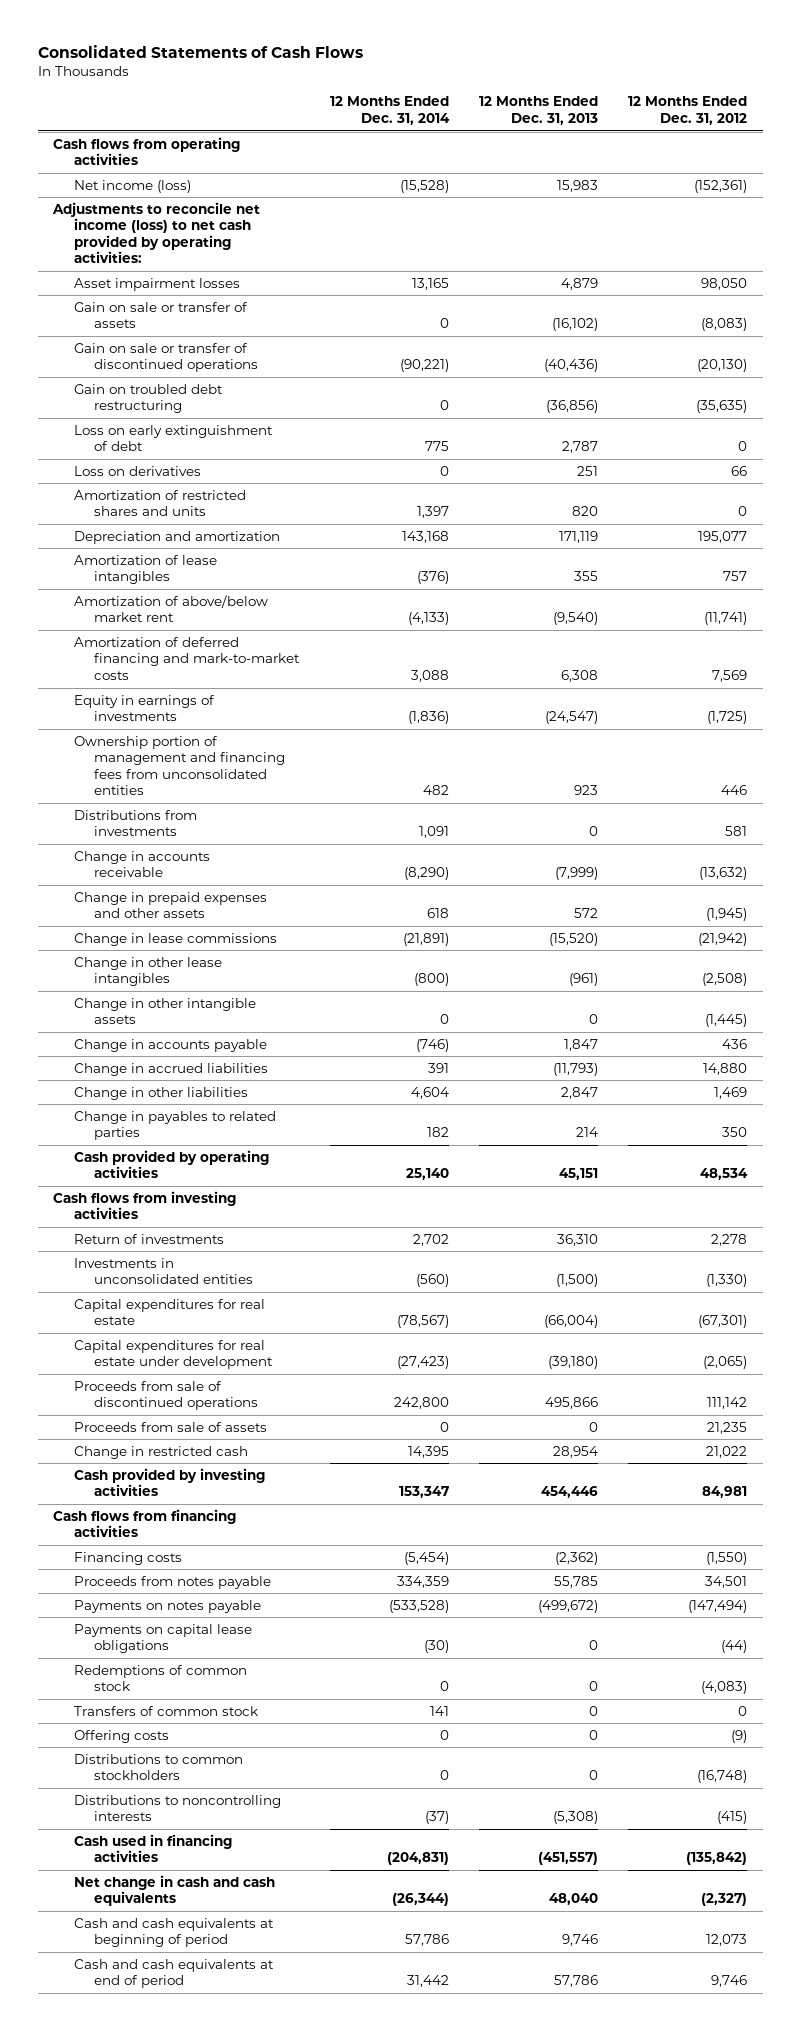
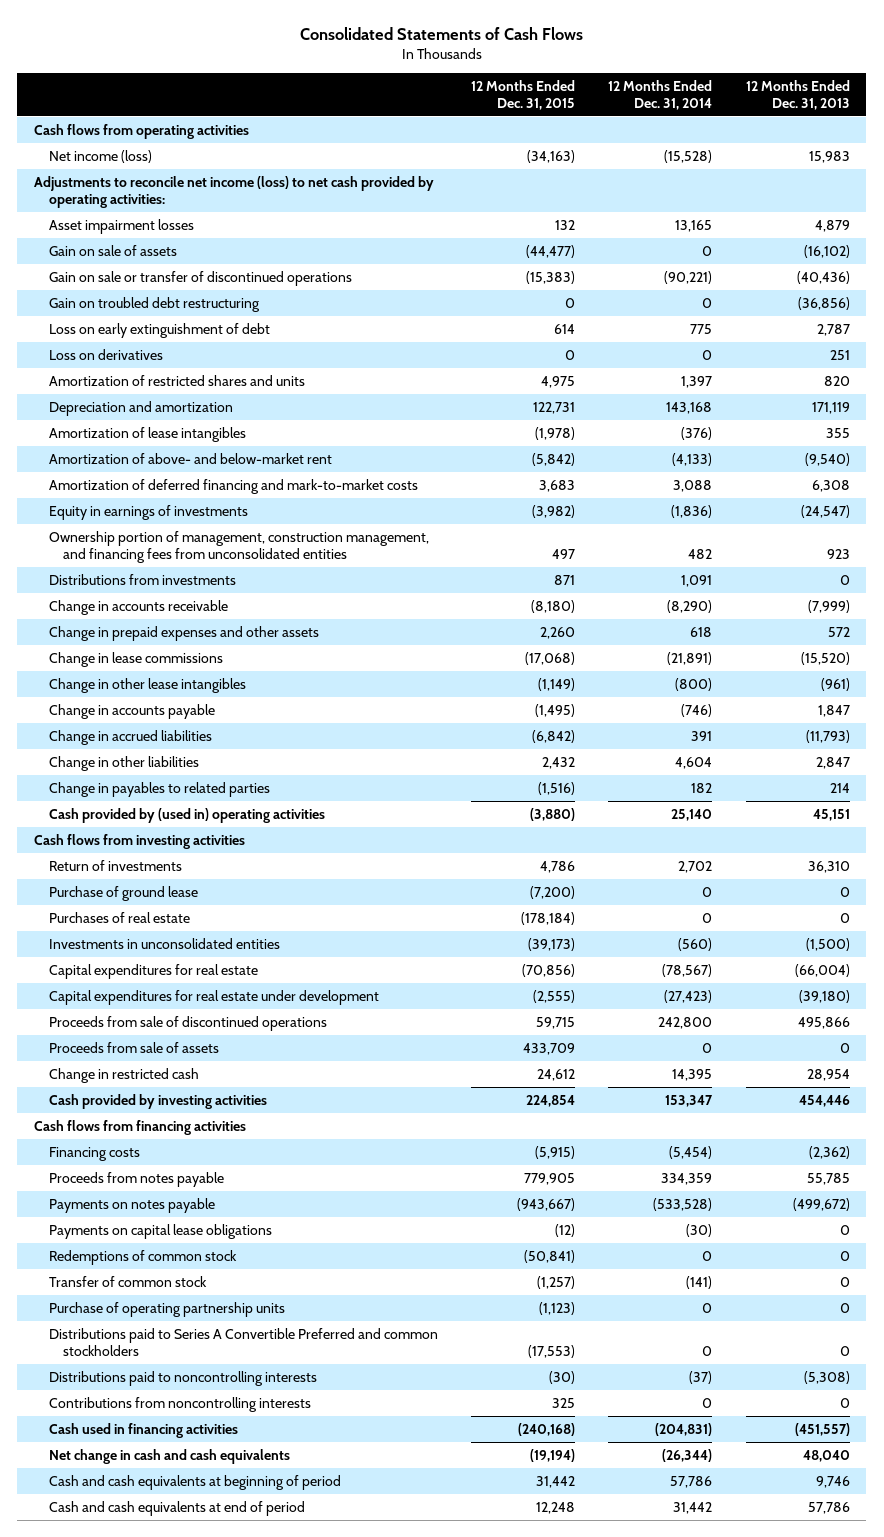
[628,96,748,125] 12 Months Ended Dec. 31, 2012 -> none
none -> [470,79,575,110] 12 Months Ended Dec. 31, 2015
[73,301,248,329] Gain on sale or transfer of assets -> [48,244,177,256] Gain on sale of assets
[73,594,268,623] Amortization of above/below market rent -> [48,452,332,464] Amortization of above- and below-market rent
[73,735,286,796] Ownership portion of management and financing fees from unconsolidated entities -> [48,530,429,563] Ownership portion of management, construction management, and financing fees from unconsolidated entities
[73,997,256,1025] Change in other intangible assets -> none
[73,1149,269,1179] Cash provided by operating activities -> [48,807,325,823] Cash provided by (used in) operating activities
none -> [48,885,198,901] Purchase of ground lease
none -> [48,911,190,923] Purchases of real estate
[73,1729,169,1743] Offering costs -> none
[73,1705,258,1716] Transfers of common stock -> [48,1275,207,1287] Transfer of common stock
[429,1705,449,1716] 141 -> [686,1275,713,1289] (141)
none -> [48,1301,285,1317] Purchase of operating partnership units
[73,1753,243,1781] Distributions to common stockholders -> [48,1327,438,1356] Distributions paid to Series A Convertible Preferred and common stockholders
[73,1794,281,1822] Distributions to noncontrolling interests -> [48,1370,317,1386] Distributions paid to noncontrolling interests
none -> [48,1396,311,1412] Contributions from noncontrolling interests

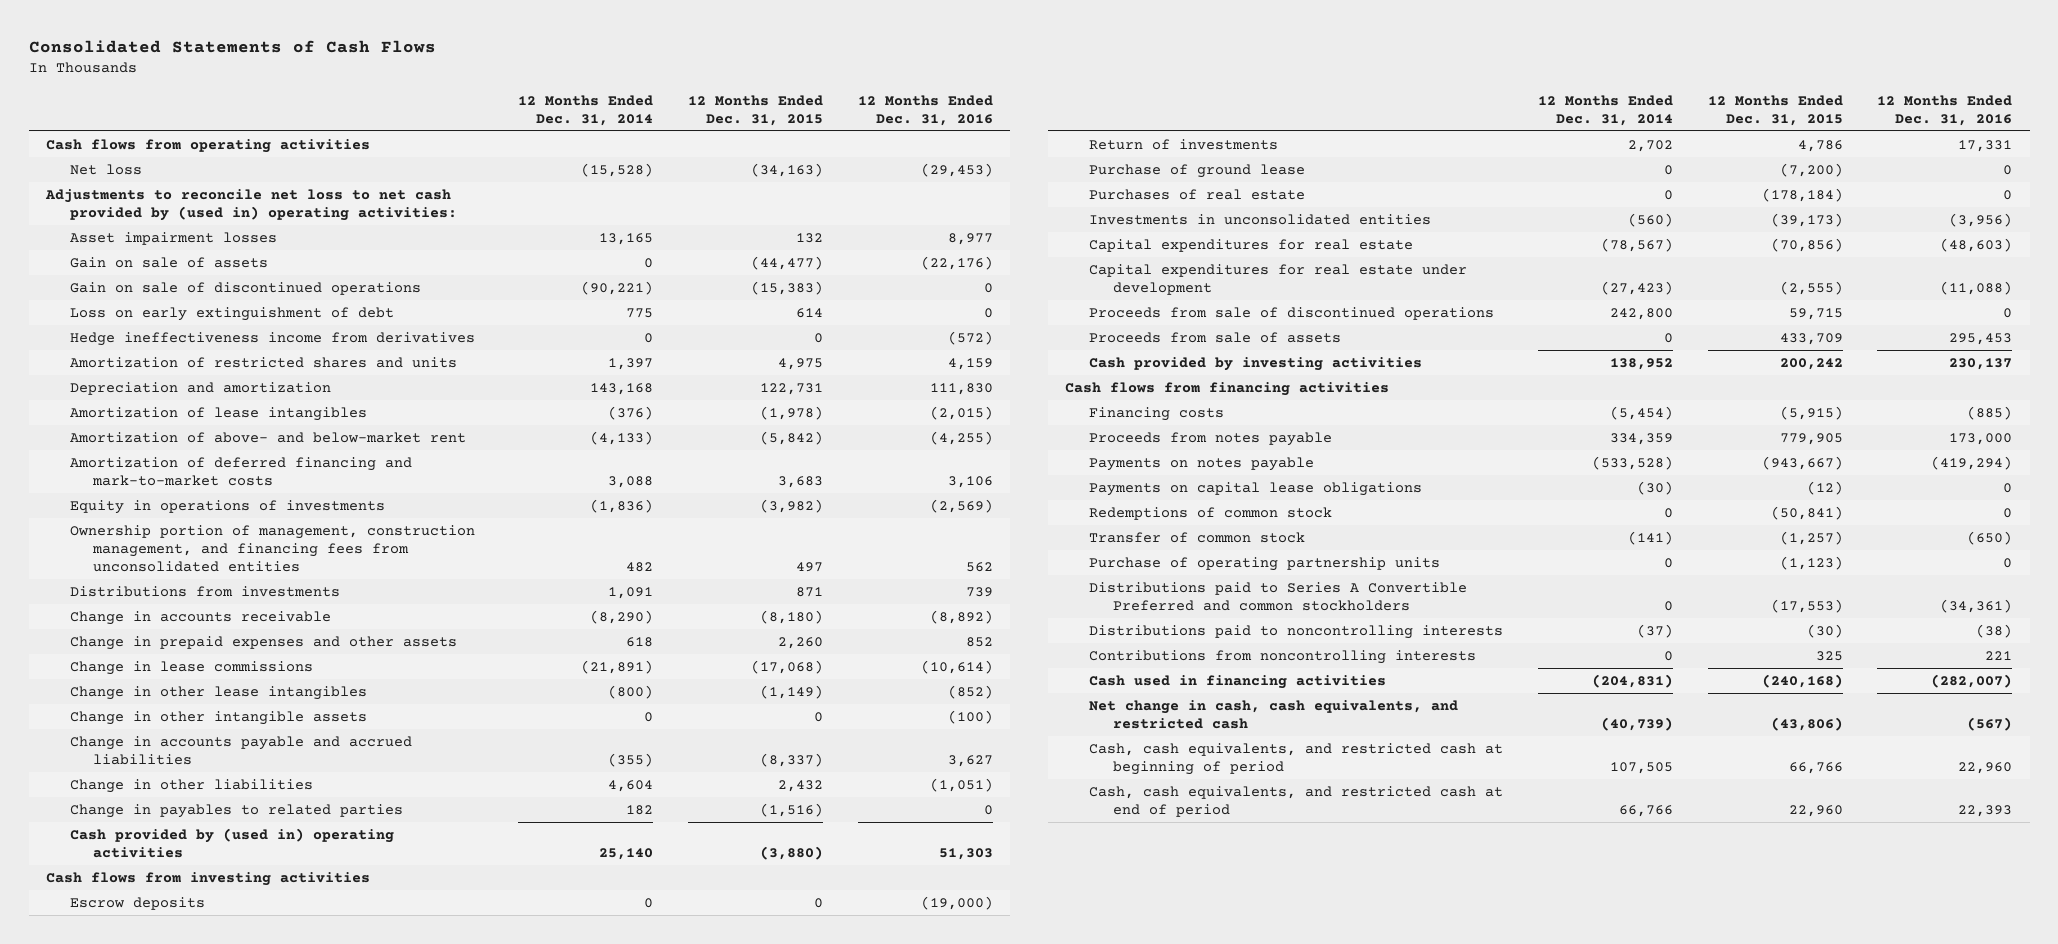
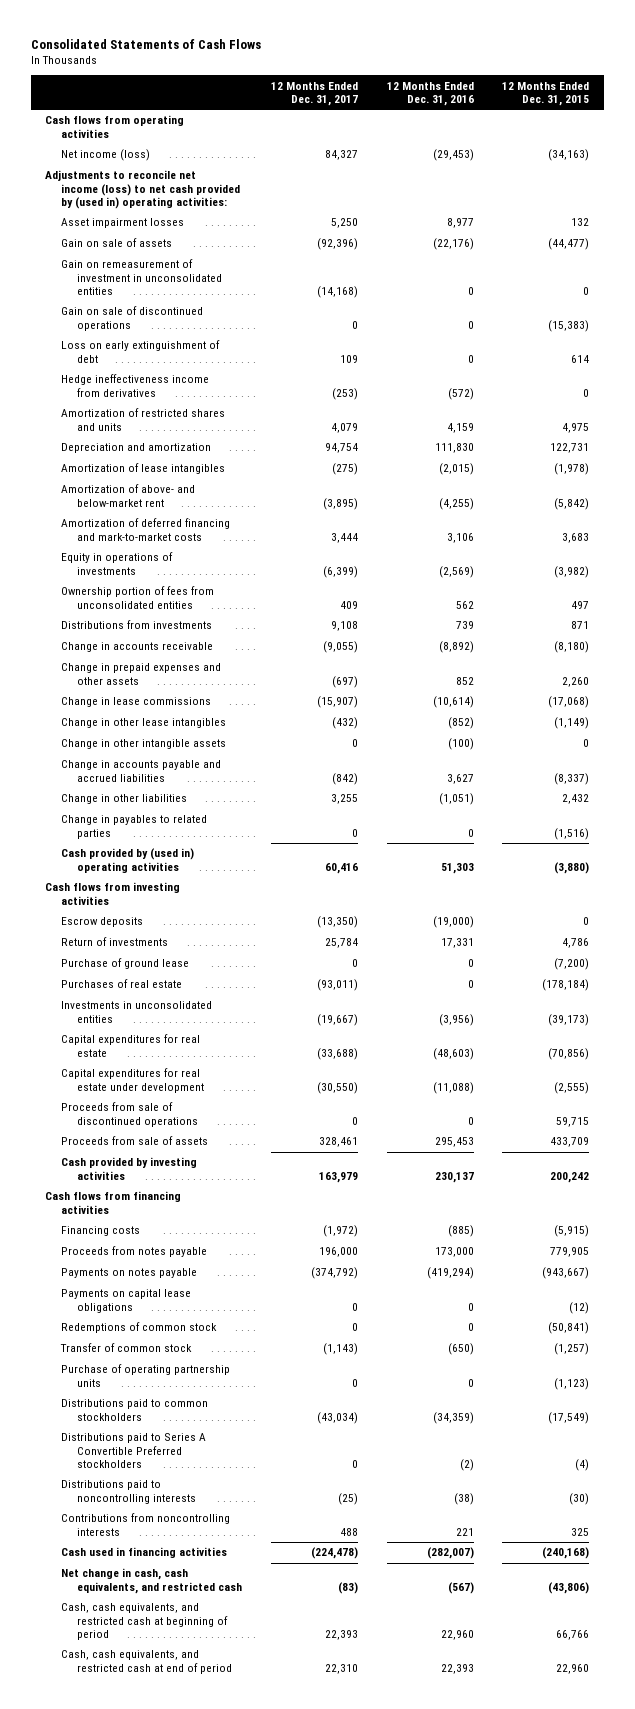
[518,94,654,126] 12 Months Ended Dec. 31, 2014 -> none
none -> [270,81,358,106] 12 Months Ended Dec. 31, 2017
[69,164,142,176] Net loss -> [61,149,151,162] Net income (loss)
[45,189,457,222] Adjustments to reconcile net loss to net cash provided by (used in) operating activities: -> [45,170,241,209] Adjustments to reconcile net income (loss) to net cash provided by (used in) operating activities:
none -> [61,259,222,295] Gain on remeasurement of investment in unconsolidated entities
[69,525,475,573] Ownership portion of management, construction management, and financing fees from unconsolidated entities -> [61,586,215,609] Ownership portion of fees from unconsolidated entities
[1089,582,1468,612] Distributions paid to Series A Convertible Preferred and common stockholders -> [61,1399,209,1421] Distributions paid to common stockholders
[1770,599,1843,614] (17,553) -> [548,1411,590,1424] (17,549)
[1940,599,2013,614] (34,361) -> [432,1411,474,1424] (34,359)
none -> [61,1433,207,1468] Distributions paid to Series A Convertible Preferred stockholders

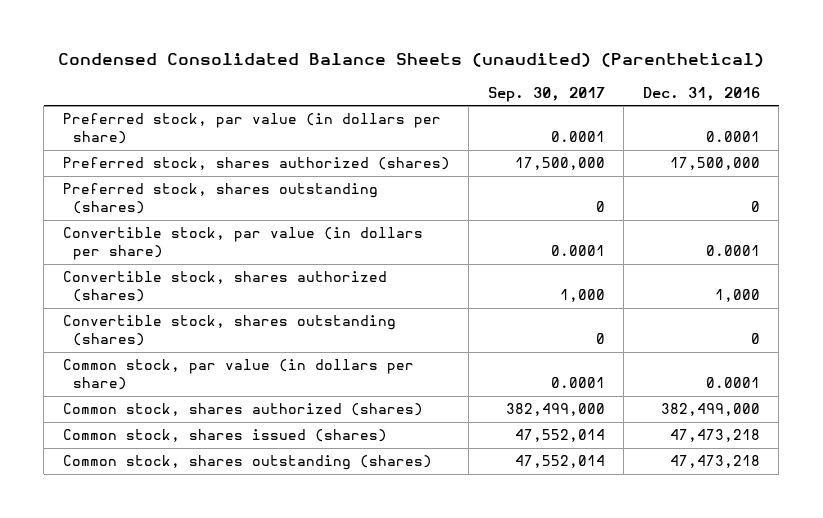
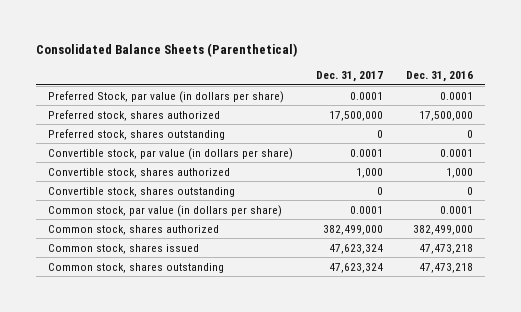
[58,53,765,68] Condensed Consolidated Balance Sheets (unaudited) (Parenthetical) -> [36,43,298,58] Consolidated Balance Sheets (Parenthetical)
[487,86,605,102] Sep. 30, 2017 -> none
none -> [316,71,384,83] Dec. 31, 2017
[62,113,441,145] Preferred stock, par value (in dollars per share) -> [47,90,284,103] Preferred Stock, par value (in dollars per share)
[62,157,450,171] Preferred stock, shares authorized (shares) -> [47,109,220,121] Preferred stock, shares authorized
[62,183,378,215] Preferred stock, shares outstanding (shares) -> [47,128,225,140] Preferred stock, shares outstanding
[62,271,387,303] Convertible stock, shares authorized (shares) -> [47,167,230,178] Convertible stock, shares authorized
[62,315,396,347] Convertible stock, shares outstanding (shares) -> [47,186,235,197] Convertible stock, shares outstanding
[62,403,423,417] Common stock, shares authorized (shares) -> [47,224,219,235] Common stock, shares authorized
[62,429,387,443] Common stock, shares issued (shares) -> [47,243,199,254] Common stock, shares issued
[62,455,432,471] Common stock, shares outstanding (shares) -> [47,262,224,273] Common stock, shares outstanding

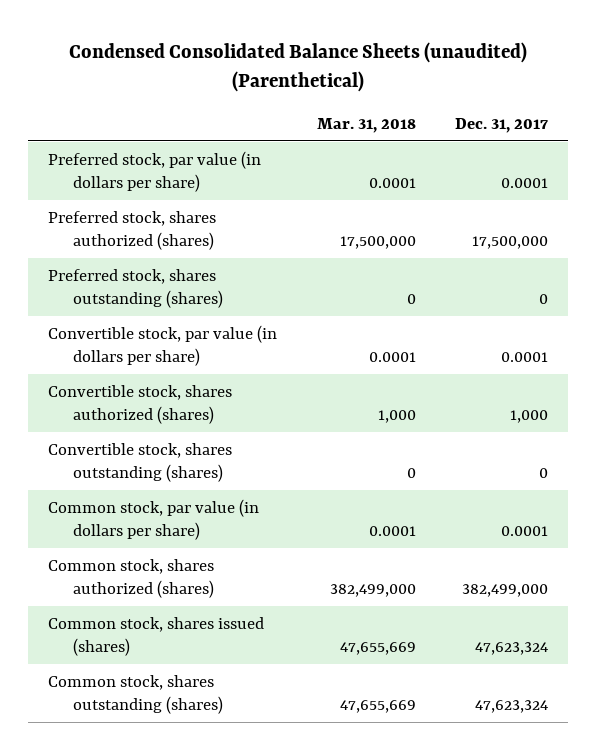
[36,43,298,58] Consolidated Balance Sheets (Parenthetical) -> [69,41,528,92] Condensed Consolidated Balance Sheets (unaudited) (Parenthetical)
[406,71,474,83] Dec. 31, 2016 -> none
none -> [316,117,416,133] Mar. 31, 2018
[47,90,284,103] Preferred Stock, par value (in dollars per share) -> [47,150,261,193] Preferred stock, par value (in dollars per share)
[47,109,220,121] Preferred stock, shares authorized -> [47,210,216,251] Preferred stock, shares authorized (shares)
[47,128,225,140] Preferred stock, shares outstanding -> [47,268,224,309] Preferred stock, shares outstanding (shares)
[47,167,230,178] Convertible stock, shares authorized -> [47,384,232,425] Convertible stock, shares authorized (shares)
[47,186,235,197] Convertible stock, shares outstanding -> [47,442,232,483] Convertible stock, shares outstanding (shares)
[47,224,219,235] Common stock, shares authorized -> [47,558,215,599] Common stock, shares authorized (shares)
[47,243,199,254] Common stock, shares issued -> [47,616,264,657] Common stock, shares issued (shares)
[47,262,224,273] Common stock, shares outstanding -> [47,674,224,715] Common stock, shares outstanding (shares)

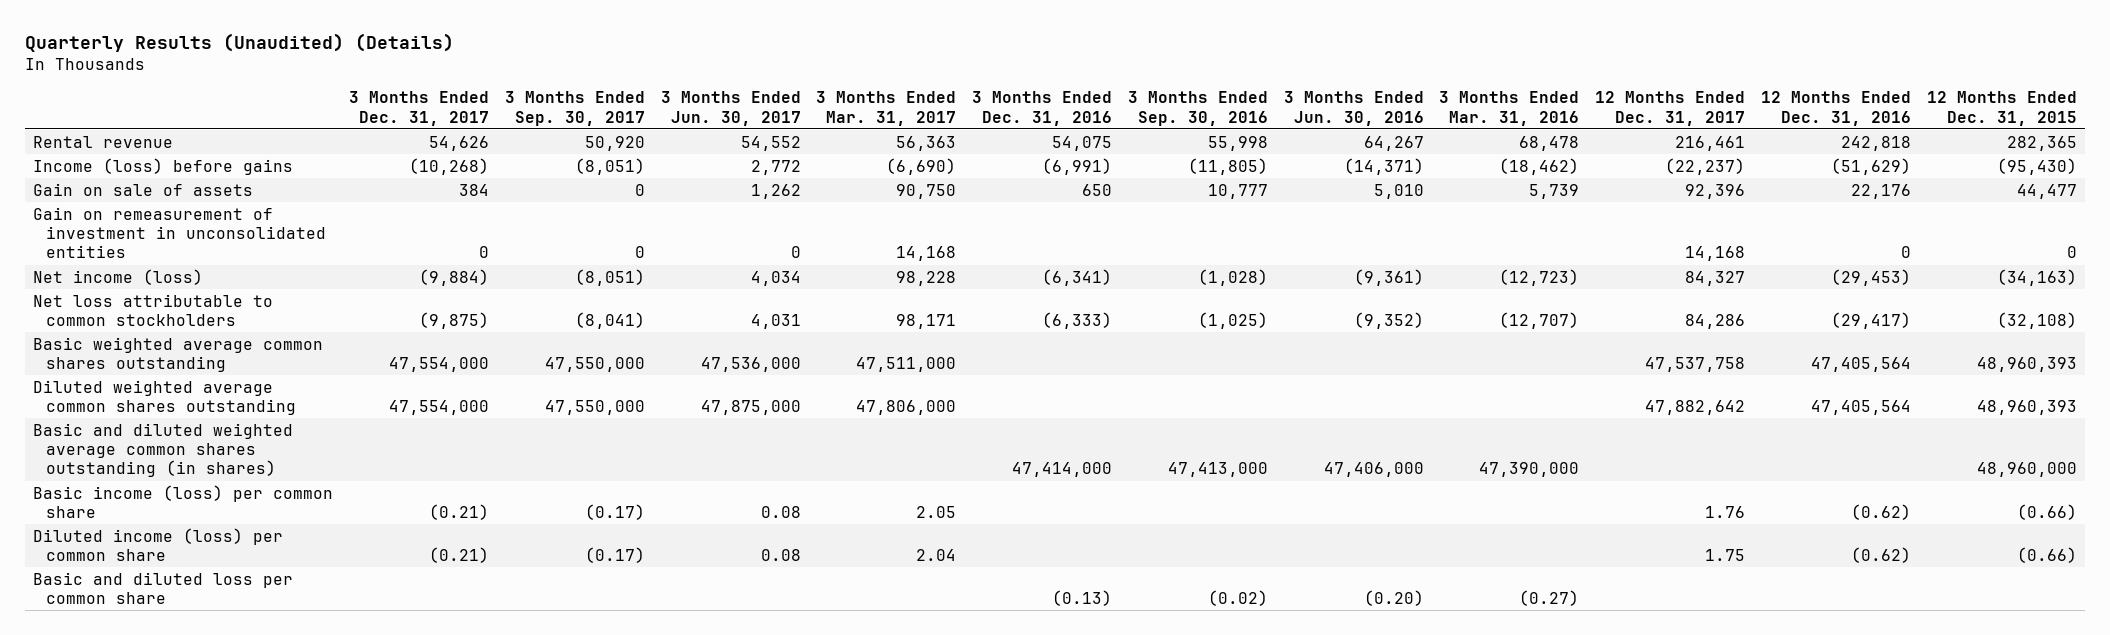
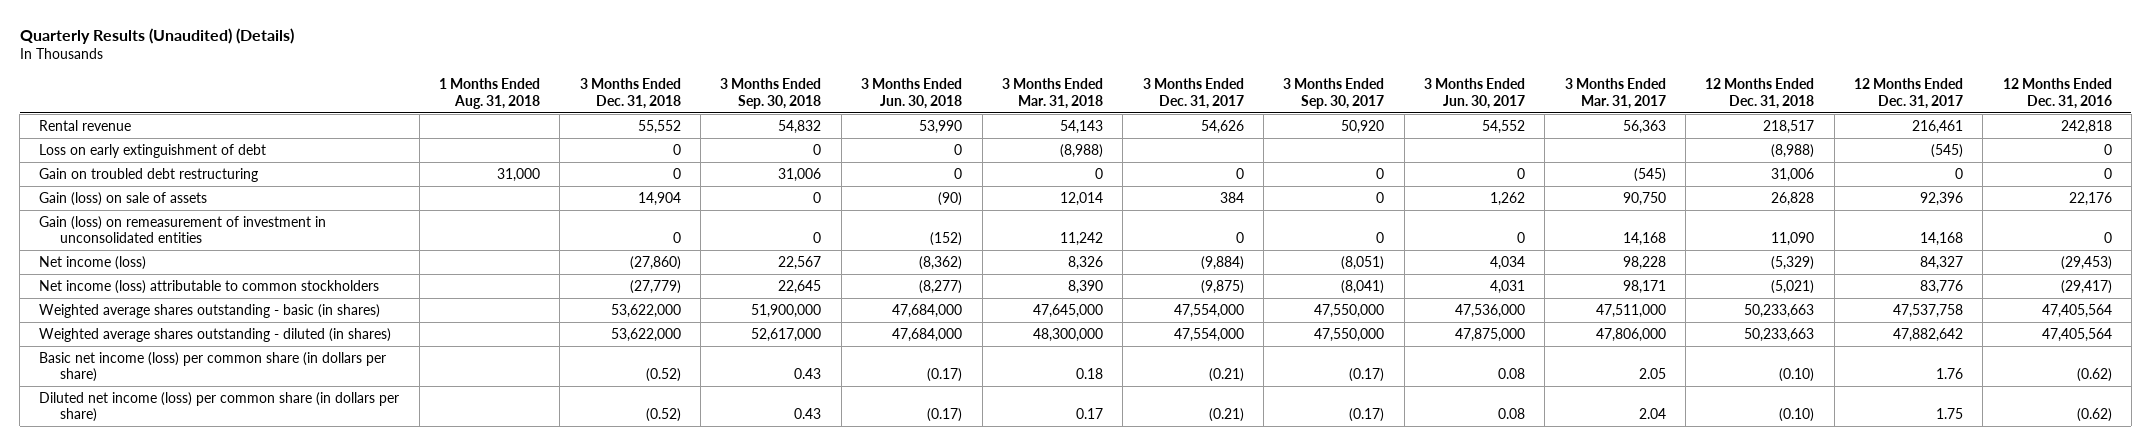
[972,91,1113,126] 3 Months Ended Dec. 31, 2016 -> none
[1127,91,1268,126] 3 Months Ended Sep. 30, 2016 -> none
[1283,91,1424,126] 3 Months Ended Jun. 30, 2016 -> none
[1439,91,1580,126] 3 Months Ended Mar. 31, 2016 -> none
[1926,91,2077,126] 12 Months Ended Dec. 31, 2015 -> none
none -> [439,78,541,109] 1 Months Ended Aug. 31, 2018
none -> [579,78,681,109] 3 Months Ended Dec. 31, 2018
none -> [720,78,822,109] 3 Months Ended Sep. 30, 2018
none -> [861,78,963,109] 3 Months Ended Jun. 30, 2018
none -> [1001,78,1103,109] 3 Months Ended Mar. 31, 2018
none -> [1705,78,1815,109] 12 Months Ended Dec. 31, 2018
[33,157,294,175] Income (loss) before gains -> none
none -> [39,143,267,158] Loss on early extinguishment of debt
none -> [39,167,259,182] Gain on troubled debt restructuring
[33,182,254,196] Gain on sale of assets -> [39,191,208,206] Gain (loss) on sale of assets
[33,206,326,259] Gain on remeasurement of investment in unconsolidated entities -> [39,215,327,244] Gain (loss) on remeasurement of investment in unconsolidated entities
[33,422,294,478] Basic and diluted weighted average common shares outstanding (in shares) -> none
[33,571,294,604] Basic and diluted loss per common share -> none
[33,293,274,326] Net loss attributable to common stockholders -> [39,279,380,294] Net income (loss) attributable to common stockholders
[1685,313,1746,329] 84,286 -> [1919,279,1963,294] 83,776
[33,336,324,372] Basic weighted average common shares outstanding -> [39,303,381,318] Weighted average shares outstanding - basic (in shares)
[33,379,296,415] Diluted weighted average common shares outstanding -> [39,327,392,342] Weighted average shares outstanding - diluted (in shares)
[33,484,334,518] Basic income (loss) per common share -> [39,351,387,383] Basic net income (loss) per common share (in dollars per share)
[33,527,284,561] Diluted income (loss) per common share -> [39,391,400,423] Diluted net income (loss) per common share (in dollars per share)

